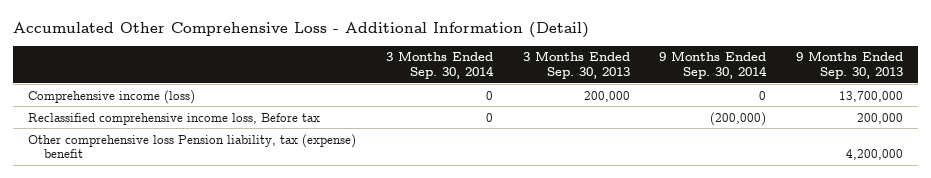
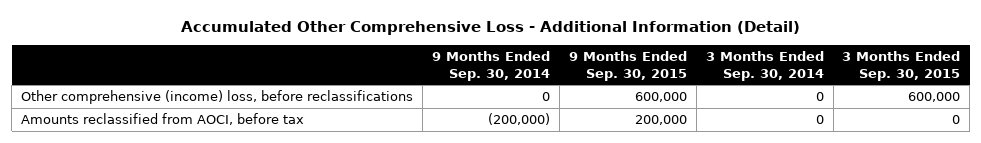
[522,51,630,80] 3 Months Ended Sep. 30, 2013 -> none
[796,51,904,80] 9 Months Ended Sep. 30, 2013 -> none
none -> [568,51,687,81] 9 Months Ended Sep. 30, 2015
none -> [842,51,961,81] 3 Months Ended Sep. 30, 2015
[28,133,357,159] Other comprehensive loss Pension liability, tax (expense) benefit -> none
[28,89,196,104] Comprehensive income (loss) -> [21,90,414,105] Other comprehensive (income) loss, before reclassifications
[28,112,321,125] Reclassified comprehensive income loss, Before tax -> [21,113,305,126] Amounts reclassified from AOCI, before tax

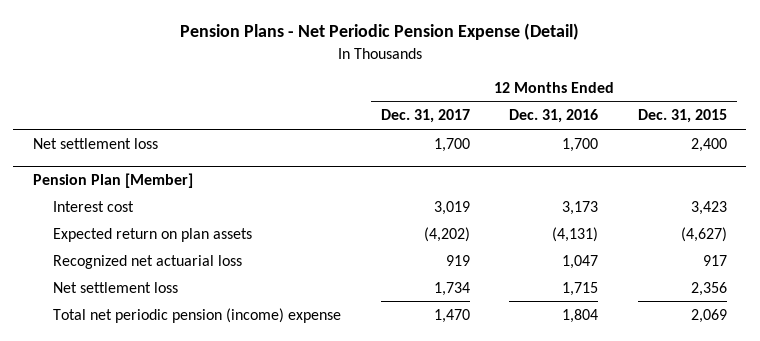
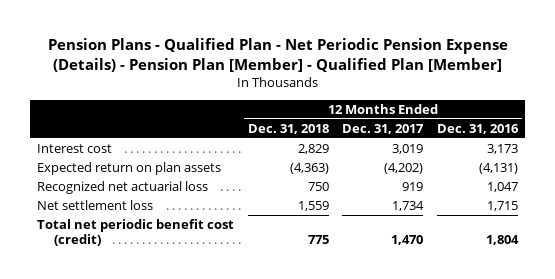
[179,23,579,41] Pension Plans - Net Periodic Pension Expense (Detail) -> [47,37,508,72] Pension Plans - Qualified Plan - Net Periodic Pension Expense (Details) - Pension Plan [Member] - Qualified Plan [Member]
[637,109,727,124] Dec. 31, 2015 -> none
none -> [247,124,329,135] Dec. 31, 2018
[32,137,158,149] Net settlement loss -> none
[32,172,193,188] Pension Plan [Member] -> none
[53,307,342,323] Total net periodic pension (income) expense -> [36,219,234,247] Total net periodic benefit cost (credit)

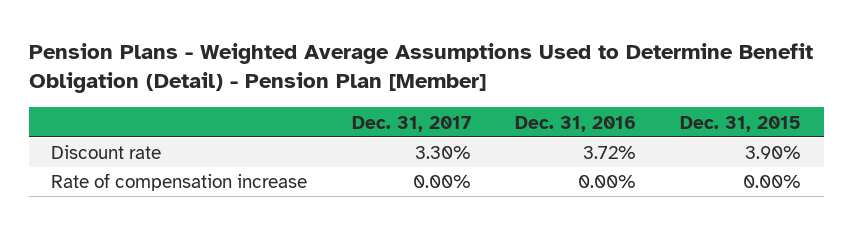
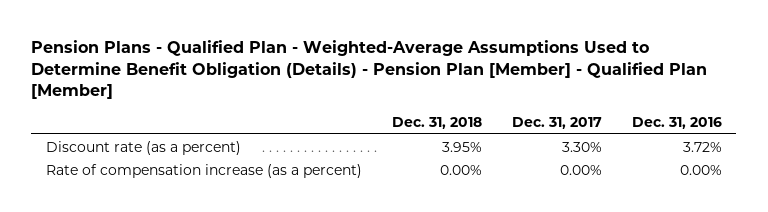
[29,42,814,94] Pension Plans - Weighted Average Assumptions Used to Determine Benefit Obligation (Detail) - Pension Plan [Member] -> [31,40,708,100] Pension Plans - Qualified Plan - Weighted-Average Assumptions Used to Determine Benefit Obligation (Details) - Pension Plan [Member] - Qualified Plan [Member]
[680,115,802,132] Dec. 31, 2015 -> none
none -> [392,116,483,129] Dec. 31, 2018
[51,145,162,160] Discount rate -> [46,140,242,155] Discount rate (as a percent)
[51,173,308,192] Rate of compensation increase -> [46,163,363,178] Rate of compensation increase (as a percent)

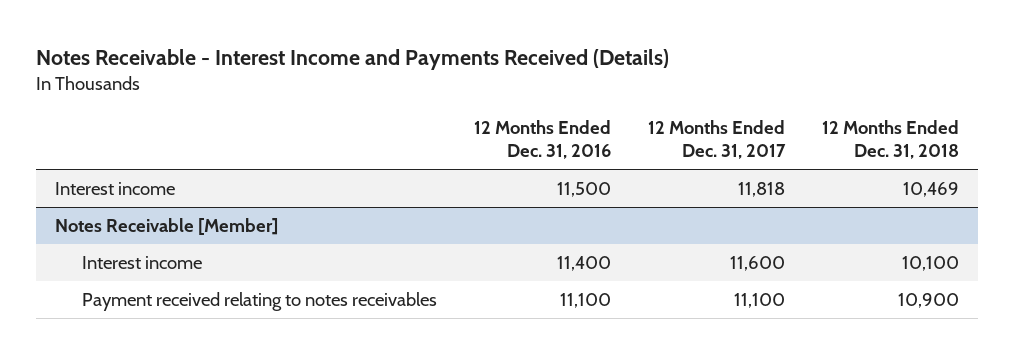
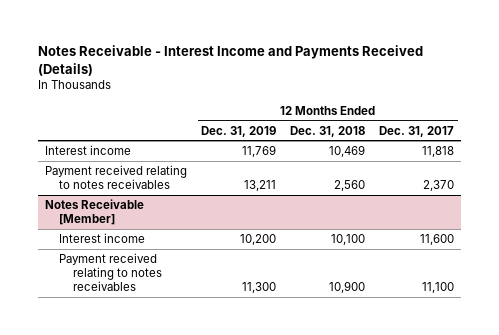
[473,119,611,160] 12 Months Ended Dec. 31, 2016 -> none
none -> [201,125,277,137] Dec. 31, 2019
none -> [45,165,188,190] Payment received relating to notes receivables

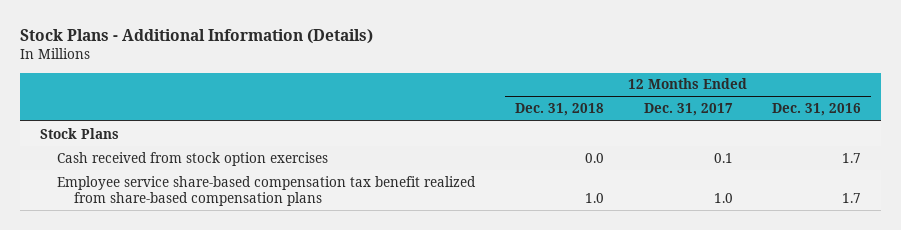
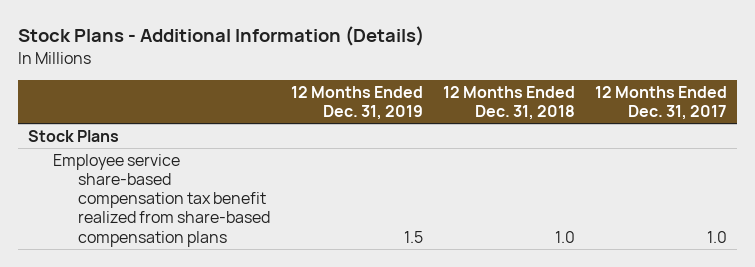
[772,103,862,117] Dec. 31, 2016 -> none
none -> [290,85,423,120] 12 Months Ended Dec. 31, 2019
[57,151,329,166] Cash received from stock option exercises -> none

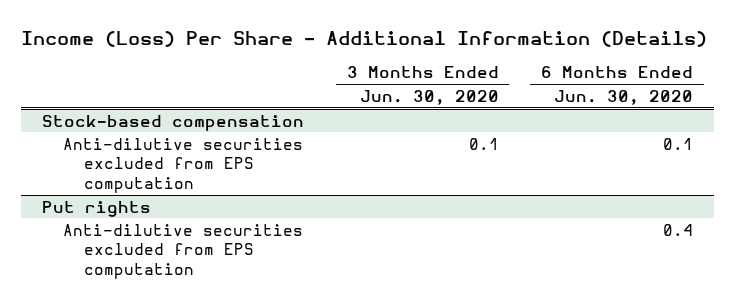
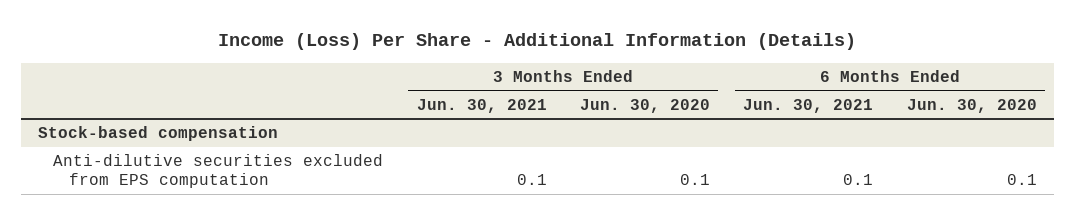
none -> [416,98,547,113] Jun. 30, 2021
none -> [743,98,874,113] Jun. 30, 2021
[42,200,152,217] Put rights -> none
[63,223,304,279] Anti-dilutive securities excluded from EPS computation -> none

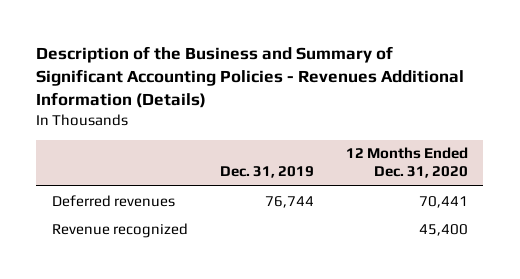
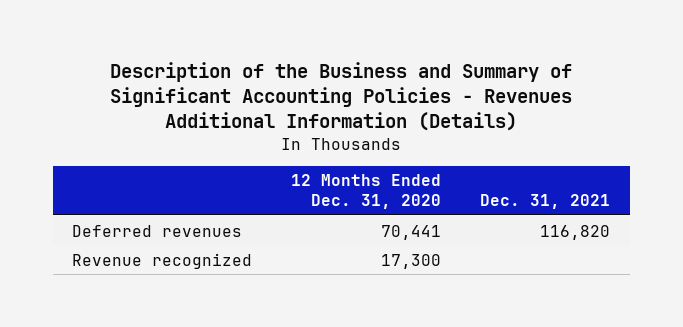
[219,166,314,179] Dec. 31, 2019 -> none
none -> [480,193,611,209] Dec. 31, 2021
[418,223,468,236] 45,400 -> [381,253,442,269] 17,300

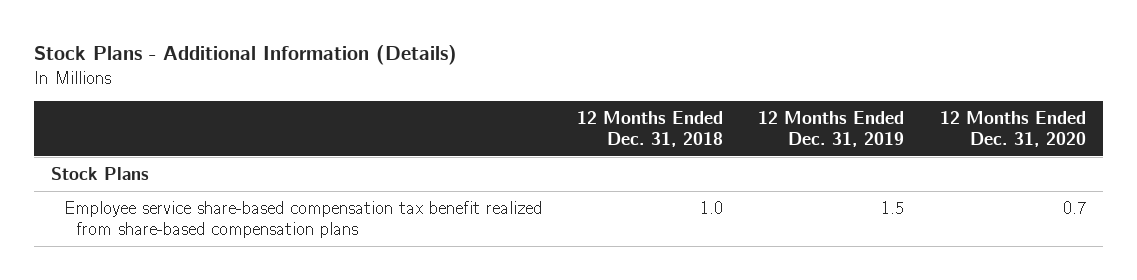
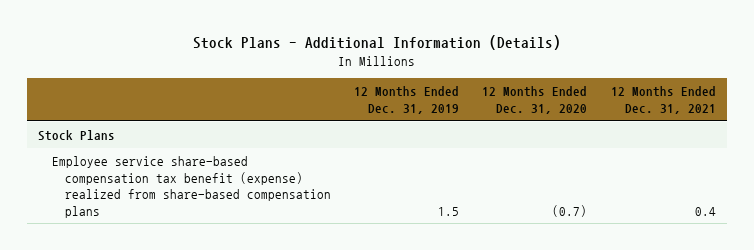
[576,110,723,147] 12 Months Ended Dec. 31, 2018 -> none
none -> [610,86,716,114] 12 Months Ended Dec. 31, 2021
[63,200,542,238] Employee service share-based compensation tax benefit realized from share-based compensation plans -> [51,156,331,218] Employee service share-based compensation tax benefit (expense) realized from share-based compensation plans
[1062,200,1086,214] 0.7 -> [552,204,588,217] (0.7)

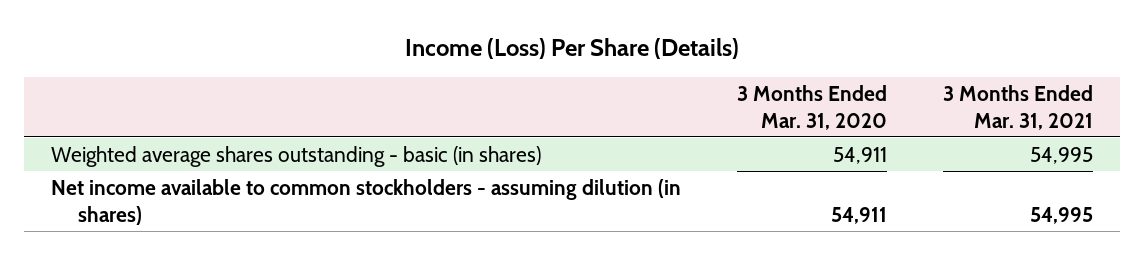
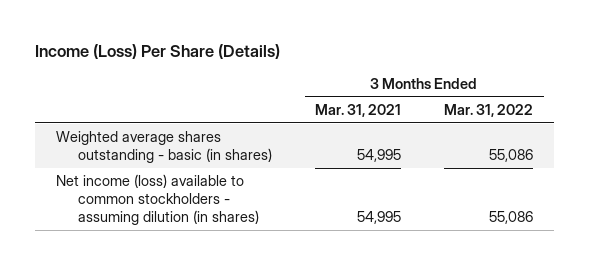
[736,84,887,130] 3 Months Ended Mar. 31, 2020 -> none
none -> [443,104,533,118] Mar. 31, 2022
[51,178,682,225] Net income available to common stockholders - assuming dilution (in shares) -> [56,174,260,225] Net income (loss) available to common stockholders - assuming dilution (in shares)

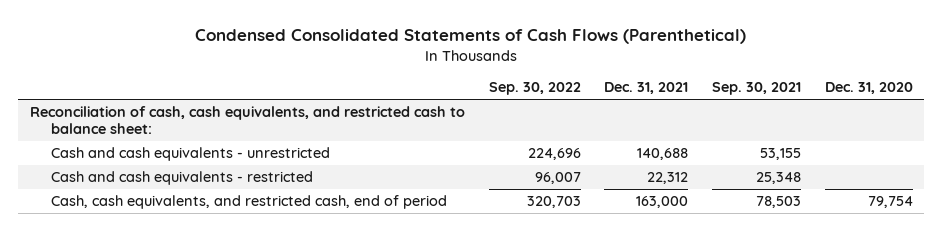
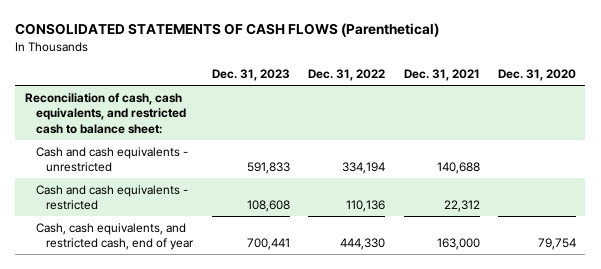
[195,28,747,44] Condensed Consolidated Statements of Cash Flows (Parenthetical) -> [15,23,440,38] CONSOLIDATED STATEMENTS OF CASH FLOWS (Parenthetical)
[488,82,581,96] Sep. 30, 2022 -> none
[711,82,801,96] Sep. 30, 2021 -> none
none -> [211,69,290,82] Dec. 31, 2023
none -> [308,69,386,82] Dec. 31, 2022
[50,195,447,210] Cash, cash equivalents, and restricted cash, end of period -> [35,222,195,251] Cash, cash equivalents, and restricted cash, end of year

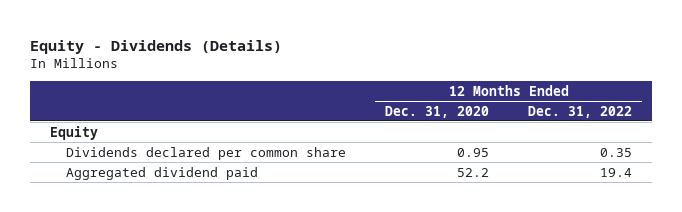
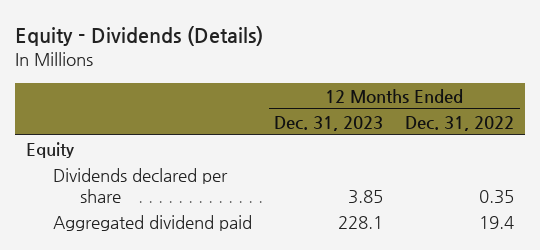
[385,105,490,118] Dec. 31, 2020 -> none
none -> [274,115,384,131] Dec. 31, 2023
[66,146,347,160] Dividends declared per common share -> [53,168,229,204] Dividends declared per share

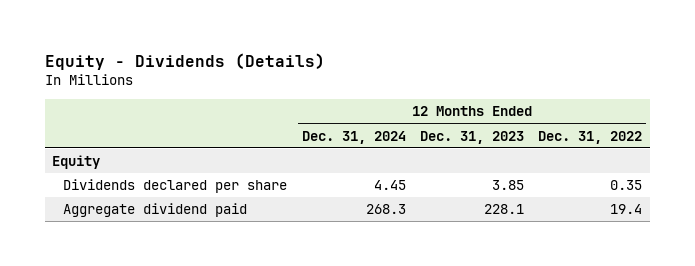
none -> [301,130,406,144] Dec. 31, 2024
[53,215,253,232] Aggregated dividend paid -> [63,203,248,218] Aggregate dividend paid

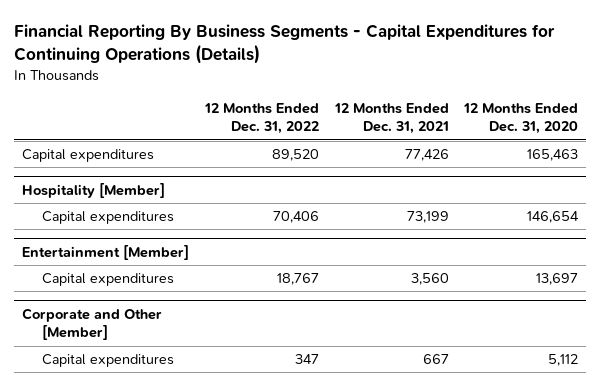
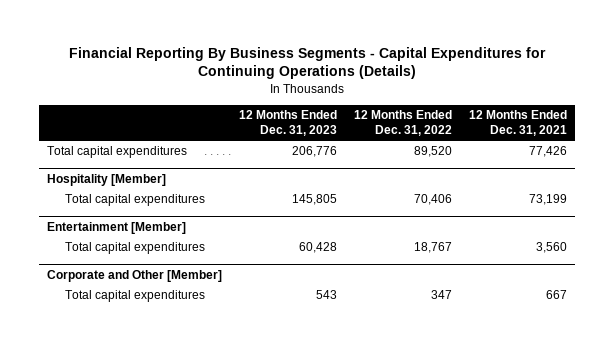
[463,102,579,135] 12 Months Ended Dec. 31, 2020 -> none
none -> [239,109,338,137] 12 Months Ended Dec. 31, 2023
[22,149,155,163] Capital expenditures -> [47,146,188,159] Total capital expenditures
[41,211,174,225] Capital expenditures -> [65,194,206,207] Total capital expenditures
[41,273,174,287] Capital expenditures -> [65,242,206,255] Total capital expenditures
[41,354,174,368] Capital expenditures -> [65,290,206,303] Total capital expenditures

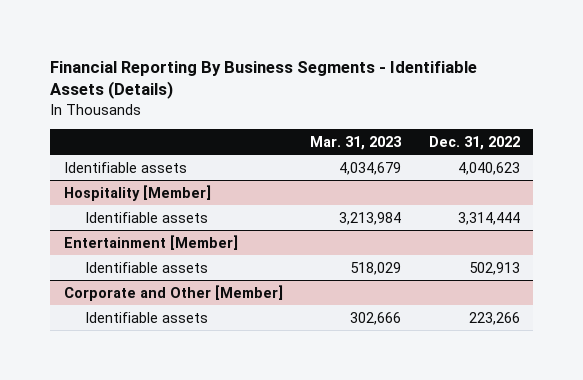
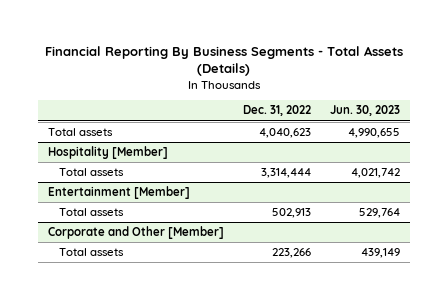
[50,60,478,100] Financial Reporting By Business Segments - Identifiable Assets (Details) -> [44,45,403,77] Financial Reporting By Business Segments - Total Assets (Details)
[310,135,403,150] Mar. 31, 2023 -> none
none -> [330,105,401,117] Jun. 30, 2023
[63,161,187,173] Identifiable assets -> [47,128,113,137] Total assets
[85,211,209,223] Identifiable assets -> [58,168,124,177] Total assets
[85,261,209,273] Identifiable assets -> [58,208,124,217] Total assets
[85,311,209,323] Identifiable assets -> [58,248,124,257] Total assets

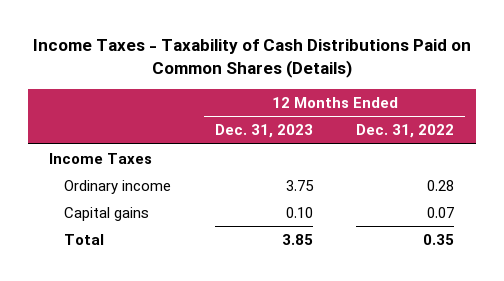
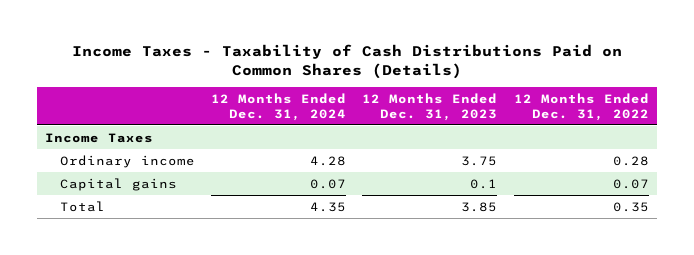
none -> [211,92,347,121] 12 Months Ended Dec. 31, 2024
[285,206,313,218] 0.10 -> [470,178,498,189] 0.1

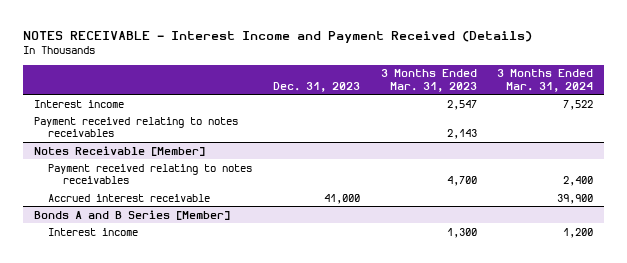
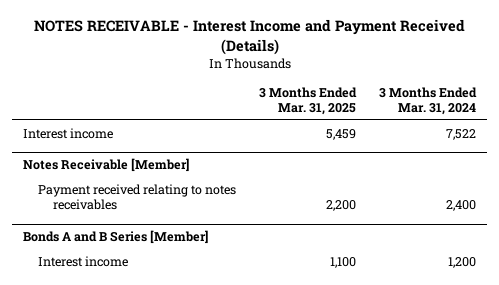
[272,81,360,92] Dec. 31, 2023 -> none
[380,69,477,92] 3 Months Ended Mar. 31, 2023 -> none
none -> [259,86,358,116] 3 Months Ended Mar. 31, 2025
[33,116,238,138] Payment received relating to notes receivables -> none
[48,193,211,202] Accrued interest receivable -> none

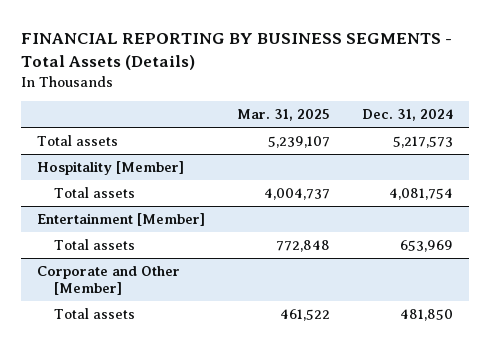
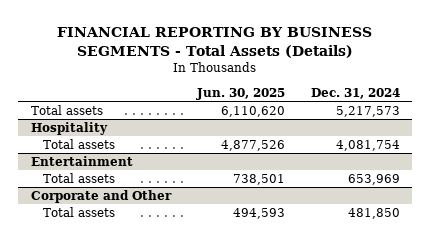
[237,109,331,122] Mar. 31, 2025 -> none
none -> [195,87,285,100] Jun. 30, 2025
[37,160,185,175] Hospitality [Member] -> [31,121,109,135] Hospitality
[37,212,206,226] Entertainment [Member] -> [31,155,134,166] Entertainment
[37,265,181,296] Corporate and Other [Member] -> [31,189,173,203] Corporate and Other

